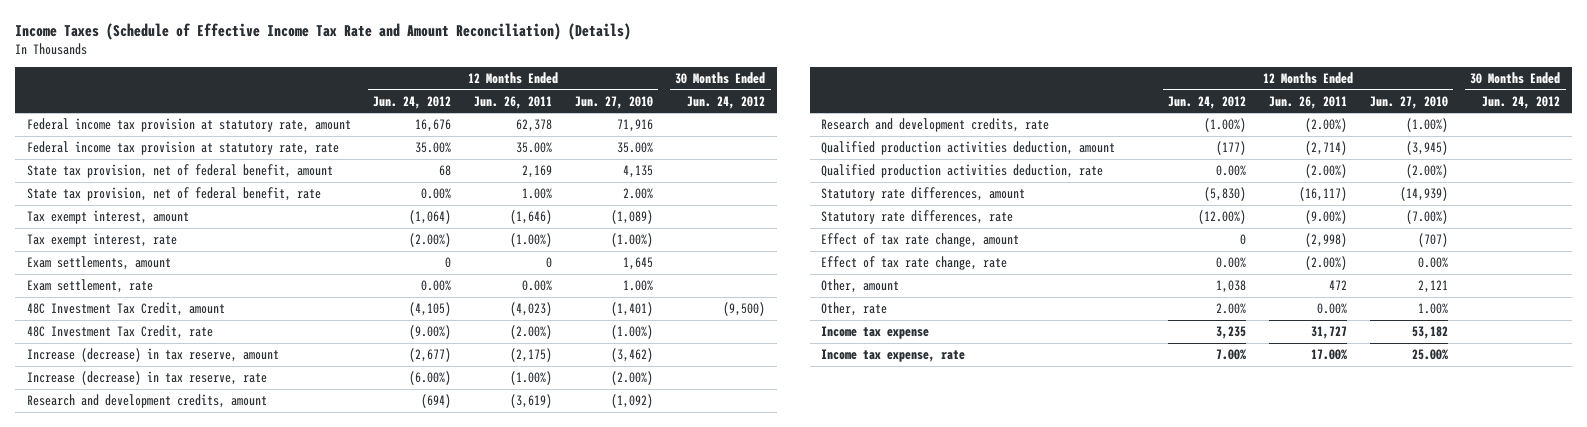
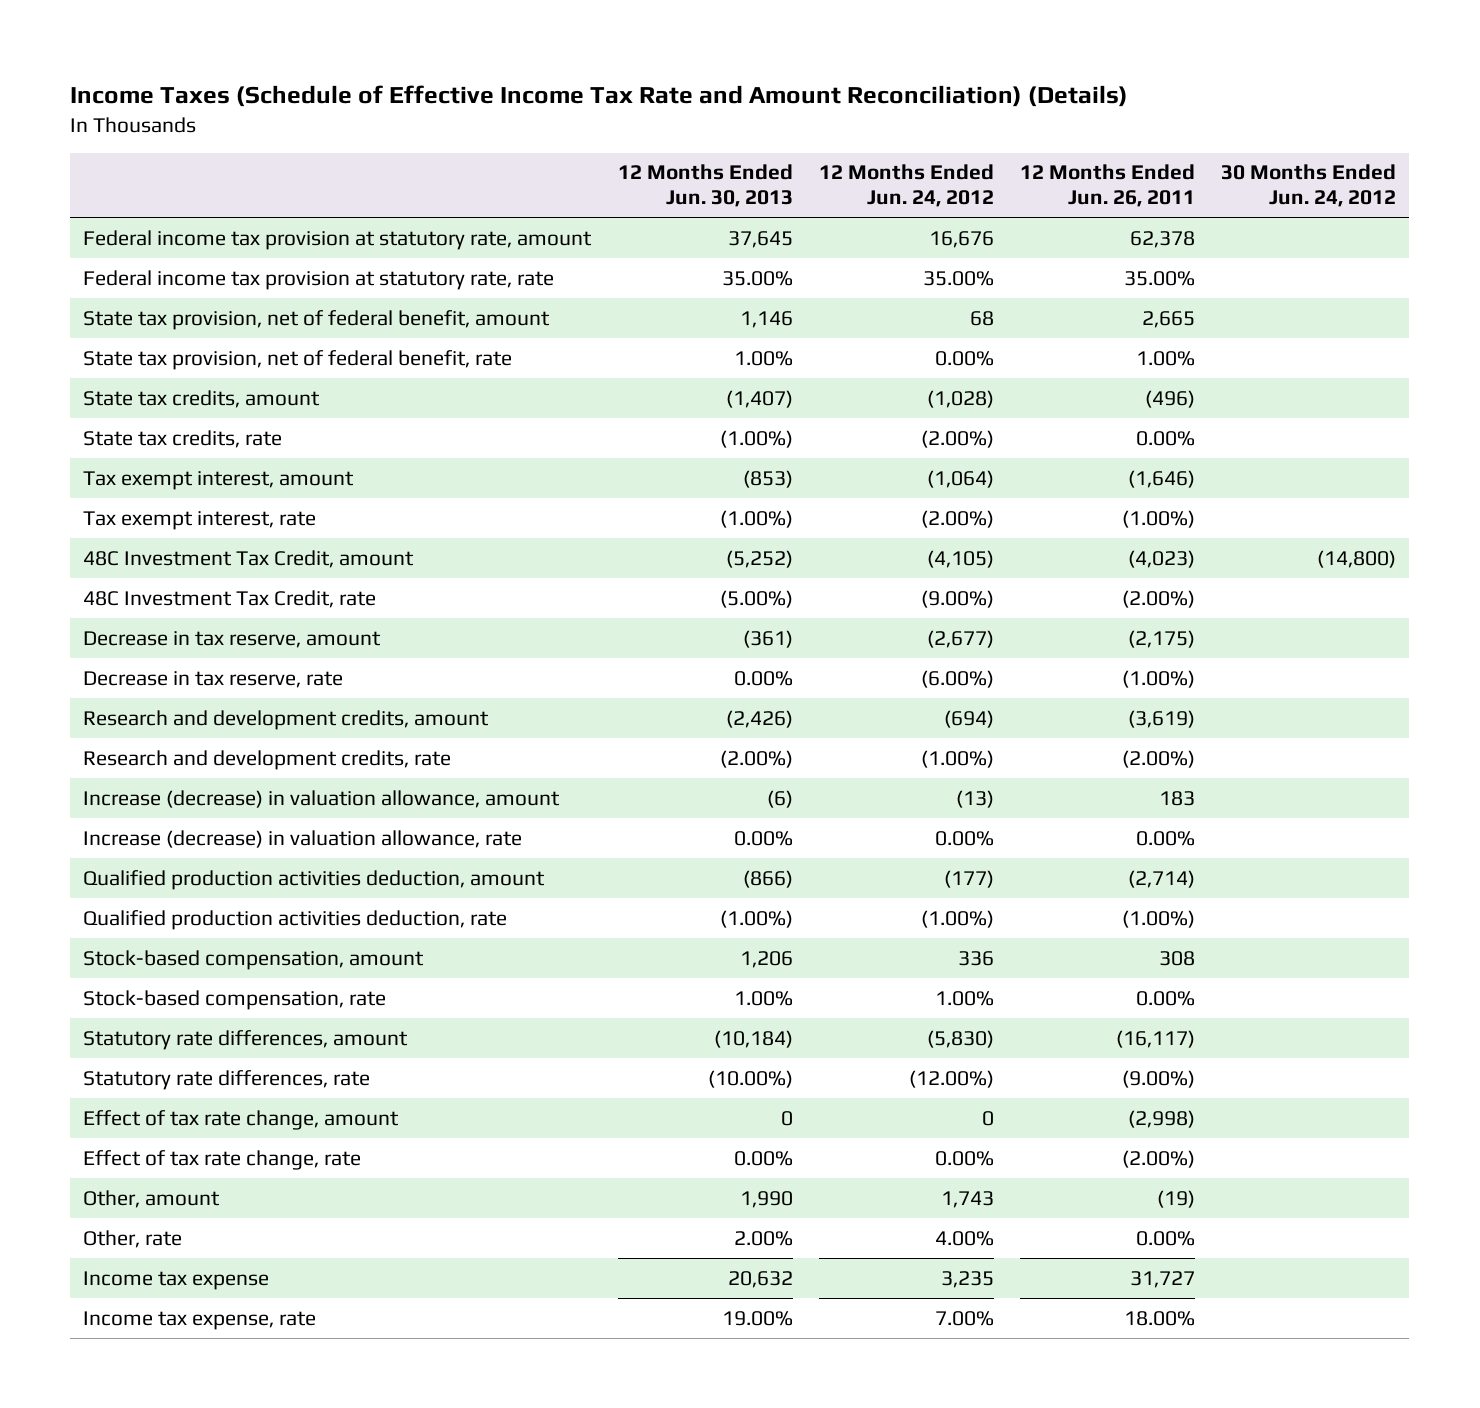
[574,95,653,109] Jun. 27, 2010 -> none
none -> [617,164,793,208] 12 Months Ended Jun. 30, 2013
[522,164,553,178] 2,169 -> [1141,310,1195,328] 2,665
none -> [83,389,321,408] State tax credits, amount
none -> [83,429,283,448] State tax credits, rate
[26,255,171,270] Exam settlements, amount -> none
[26,278,153,293] Exam settlement, rate -> none
[723,301,766,316] (9,500) -> [1317,549,1397,568] (14,800)
[26,347,279,362] Increase (decrease) in tax reserve, amount -> [83,630,382,648] Decrease in tax reserve, amount
[26,370,267,385] Increase (decrease) in tax reserve, rate -> [83,670,344,688] Decrease in tax reserve, rate
none -> [83,789,561,808] Increase (decrease) in valuation allowance, amount
none -> [83,829,523,848] Increase (decrease) in valuation allowance, rate
[1216,164,1247,176] 0.00% -> [920,909,994,928] (1.00%)
[1304,163,1347,178] (2.00%) -> [1121,909,1195,928] (1.00%)
none -> [83,949,425,970] Stock-based compensation, amount
none -> [83,989,387,1010] Stock-based compensation, rate
[1216,279,1247,293] 1,038 -> [940,1190,994,1208] 1,743
[1328,279,1347,290] 472 -> [1156,1189,1195,1208] (19)
[1216,302,1247,314] 2.00% -> [934,1230,994,1246] 4.00%
[1310,348,1347,360] 17.00% -> [1123,1310,1195,1326] 18.00%

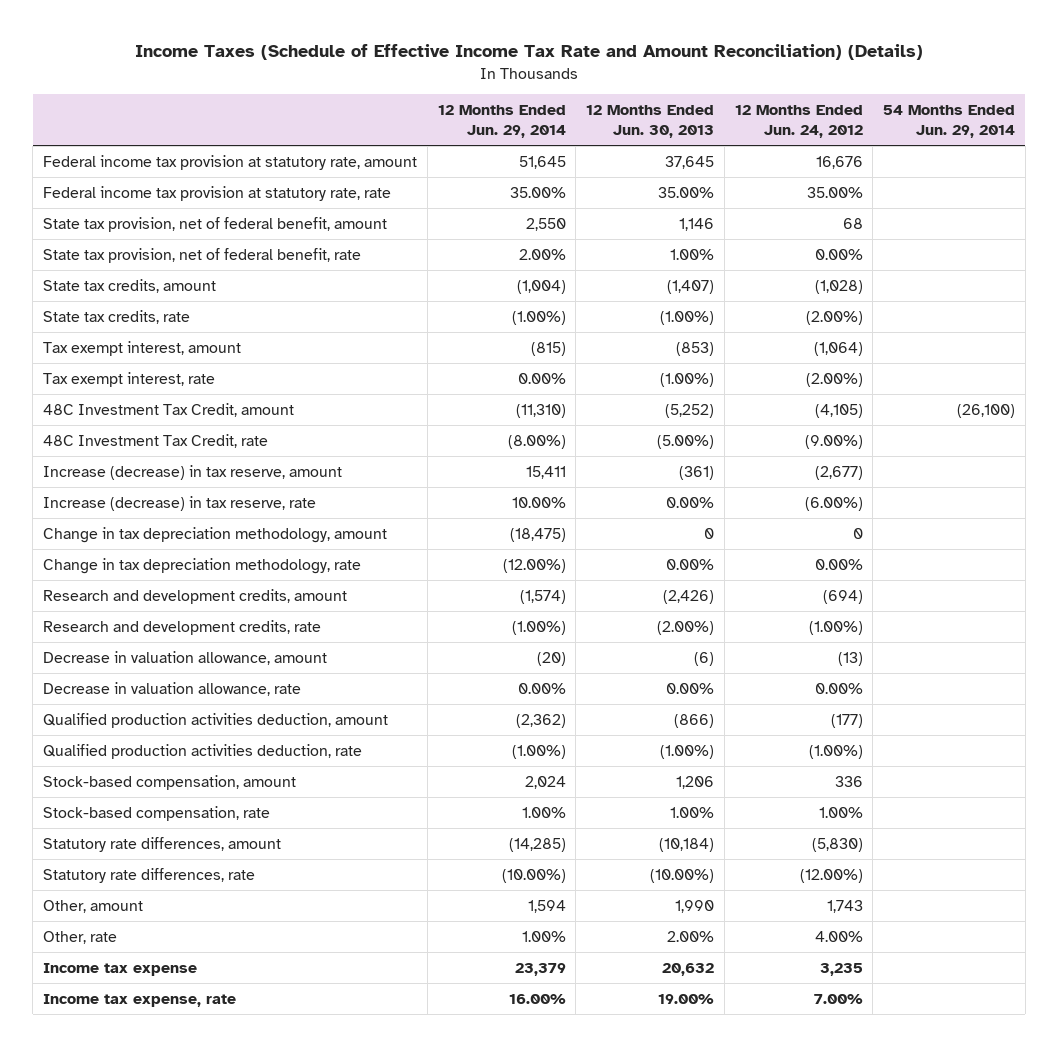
[1019,164,1195,208] 12 Months Ended Jun. 26, 2011 -> none
[1221,164,1397,208] 30 Months Ended Jun. 24, 2012 -> none
none -> [437,105,566,139] 12 Months Ended Jun. 29, 2014
none -> [883,105,1016,139] 54 Months Ended Jun. 29, 2014
[83,630,382,648] Decrease in tax reserve, amount -> [43,464,343,480] Increase (decrease) in tax reserve, amount
[83,670,344,688] Decrease in tax reserve, rate -> [43,495,317,511] Increase (decrease) in tax reserve, rate
none -> [43,526,388,543] Change in tax depreciation methodology, amount
none -> [43,557,362,574] Change in tax depreciation methodology, rate
[83,789,561,808] Increase (decrease) in valuation allowance, amount -> [43,650,328,665] Decrease in valuation allowance, amount
[83,829,523,848] Increase (decrease) in valuation allowance, rate -> [43,681,302,696] Decrease in valuation allowance, rate
[83,1109,400,1130] Effect of tax rate change, amount -> none
[83,1149,362,1170] Effect of tax rate change, rate -> none

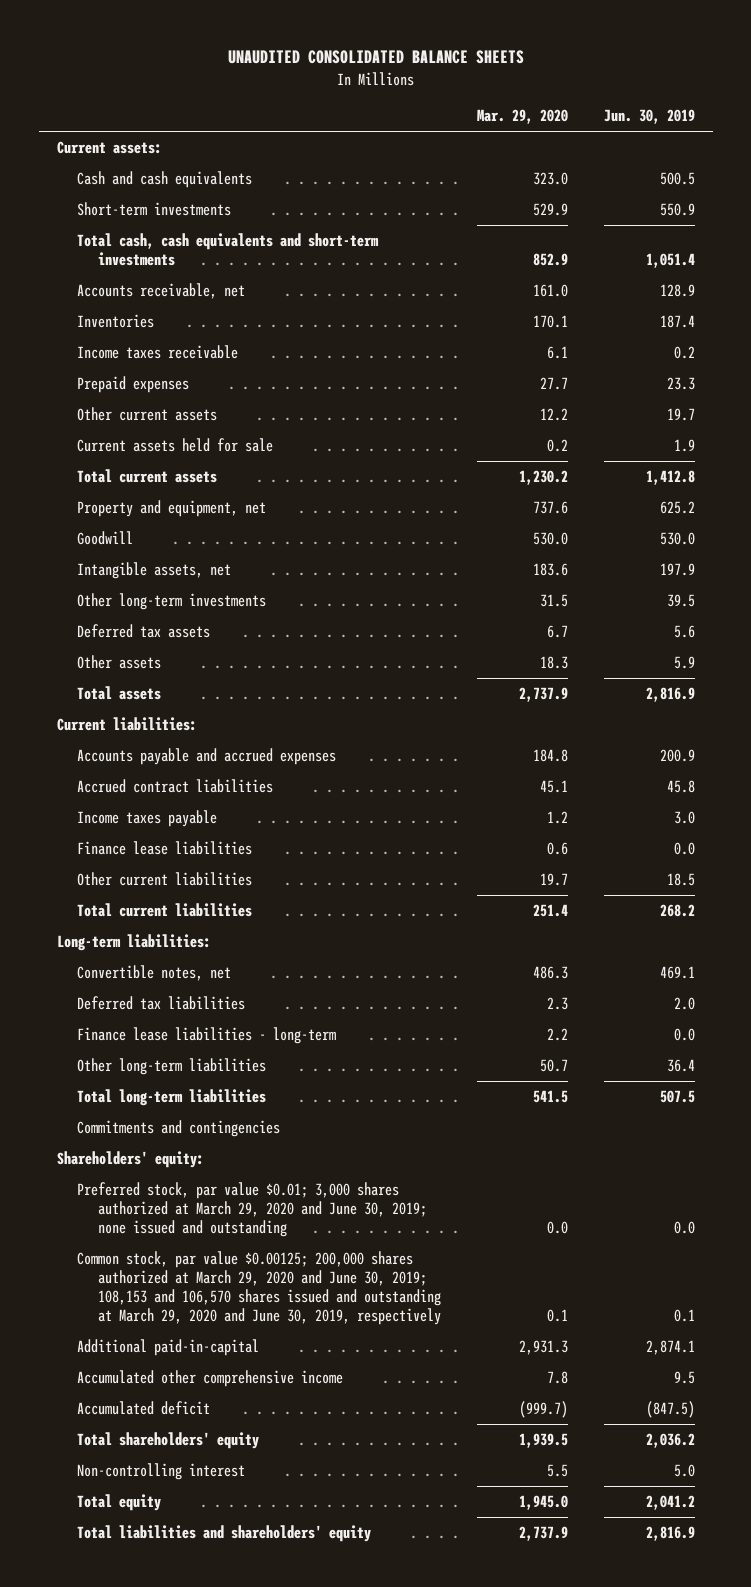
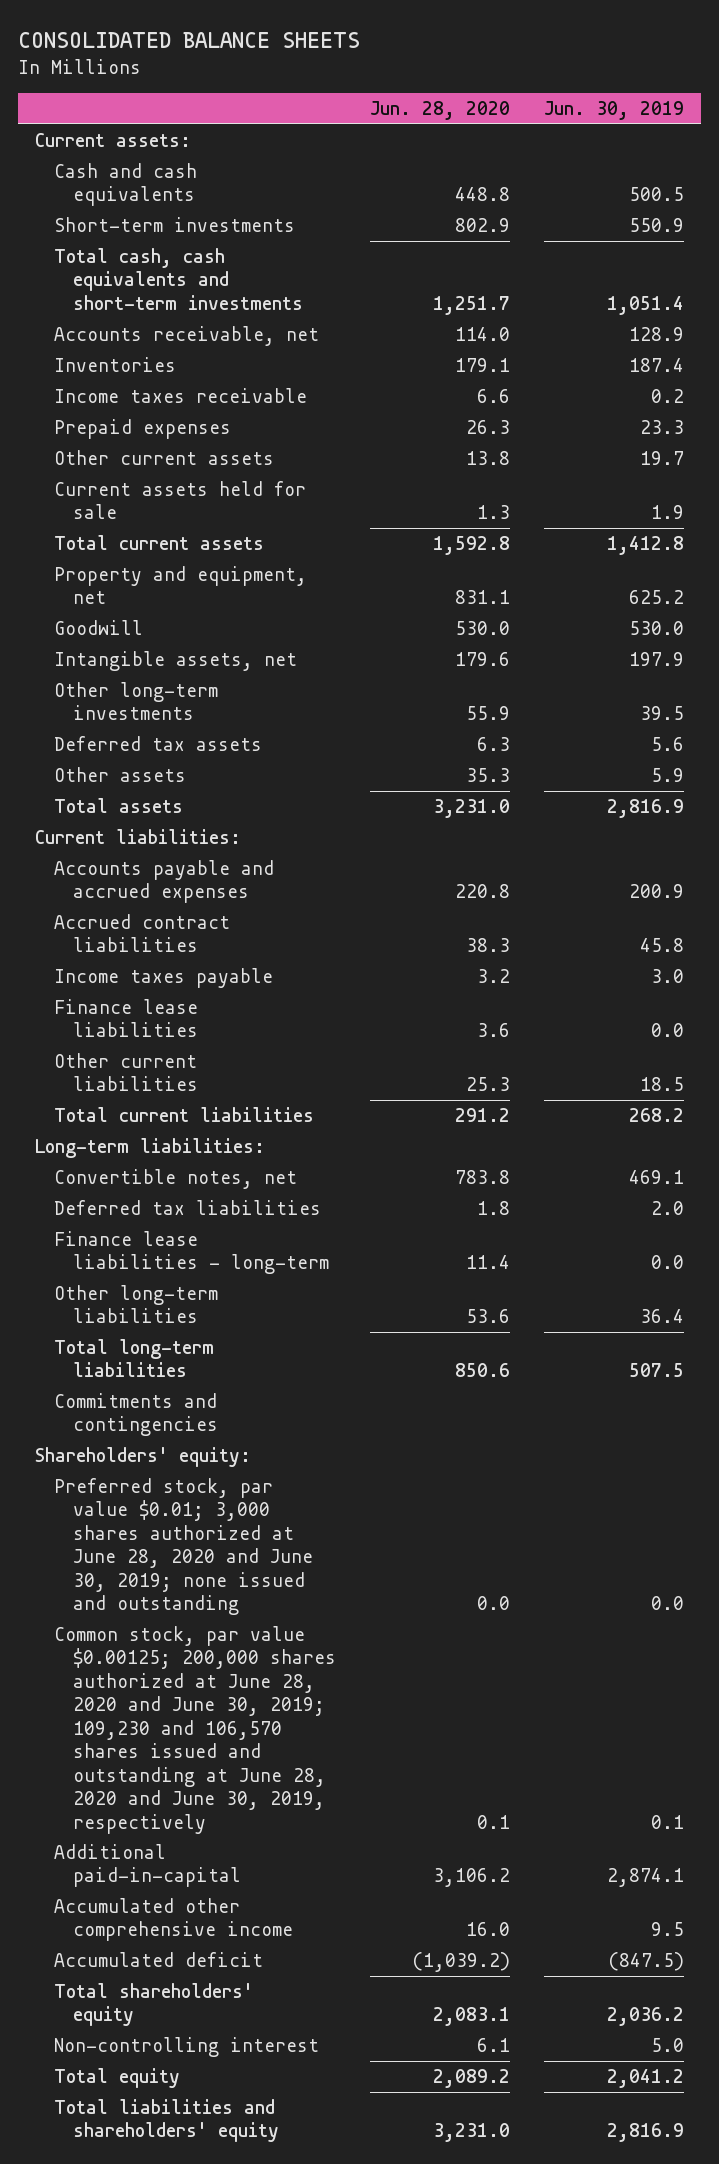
[227,50,524,65] UNAUDITED CONSOLIDATED BALANCE SHEETS -> [18,32,361,49] CONSOLIDATED BALANCE SHEETS
[476,109,568,125] Mar. 29, 2020 -> none
none -> [369,101,510,121] Jun. 28, 2020
[77,1181,427,1237] Preferred stock, par value $0.01; 3,000 shares authorized at March 29, 2020 and June 30, 2019; none issued and outstanding -> [54,1477,313,1616] Preferred stock, par value $0.01; 3,000 shares authorized at June 28, 2020 and June 30, 2019; none issued and outstanding
[77,1250,441,1325] Common stock, par value $0.00125; 200,000 shares authorized at March 29, 2020 and June 30, 2019; 108,153 and 106,570 shares issued and outstanding at March 29, 2020 and June 30, 2019, respectively -> [54,1625,336,1834] Common stock, par value $0.00125; 200,000 shares authorized at June 28, 2020 and June 30, 2019; 109,230 and 106,570 shares issued and outstanding at June 28, 2020 and June 30, 2019, respectively

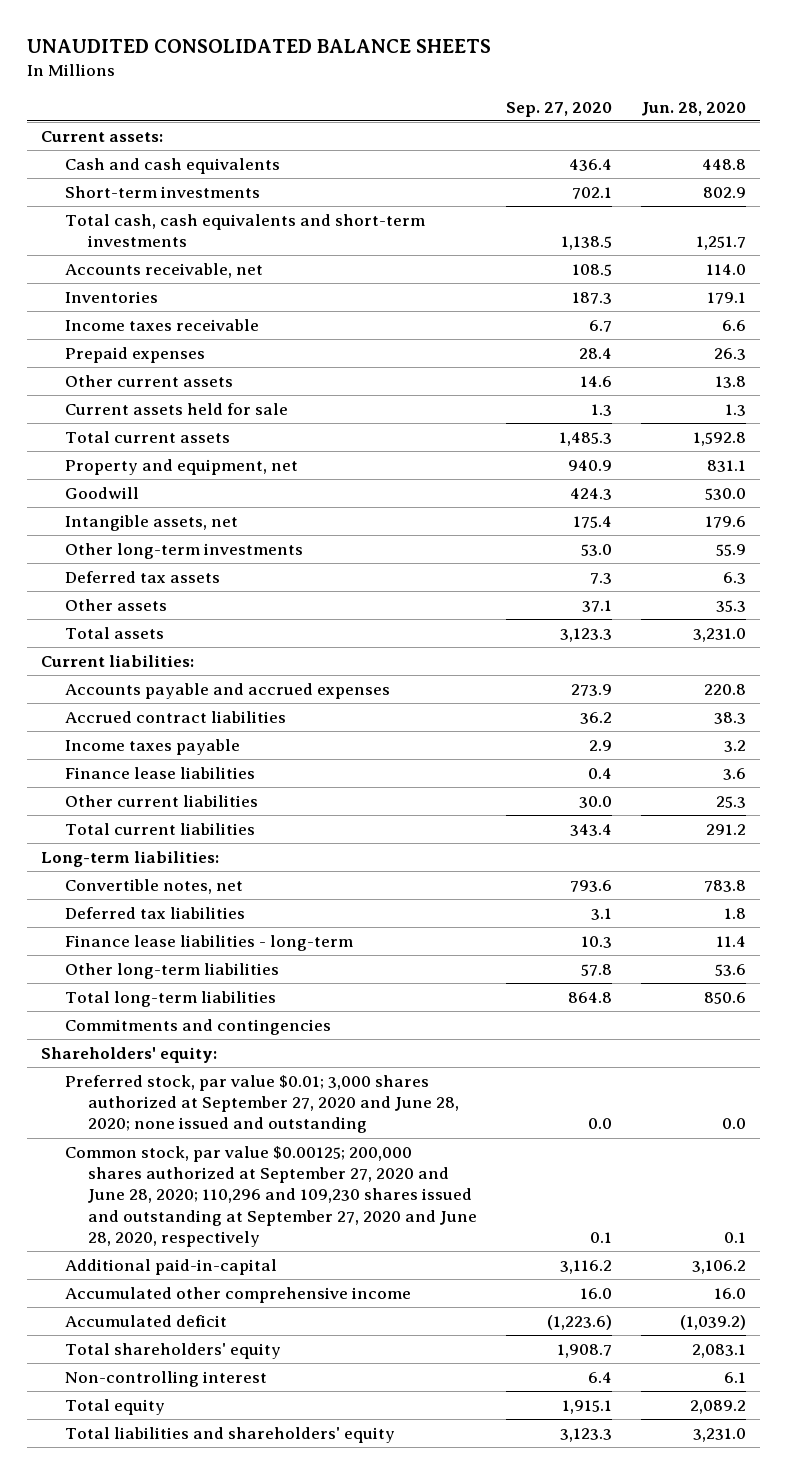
[18,32,361,49] CONSOLIDATED BALANCE SHEETS -> [26,39,491,54] UNAUDITED CONSOLIDATED BALANCE SHEETS
[543,101,684,121] Jun. 30, 2019 -> none
none -> [505,101,612,117] Sep. 27, 2020
[54,1477,313,1616] Preferred stock, par value $0.01; 3,000 shares authorized at June 28, 2020 and June 30, 2019; none issued and outstanding -> [64,1074,460,1134] Preferred stock, par value $0.01; 3,000 shares authorized at September 27, 2020 and June 28, 2020; none issued and outstanding
[54,1625,336,1834] Common stock, par value $0.00125; 200,000 shares authorized at June 28, 2020 and June 30, 2019; 109,230 and 106,570 shares issued and outstanding at June 28, 2020 and June 30, 2019, respectively -> [64,1145,478,1248] Common stock, par value $0.00125; 200,000 shares authorized at September 27, 2020 and June 28, 2020; 110,296 and 109,230 shares issued and outstanding at September 27, 2020 and June 28, 2020, respectively

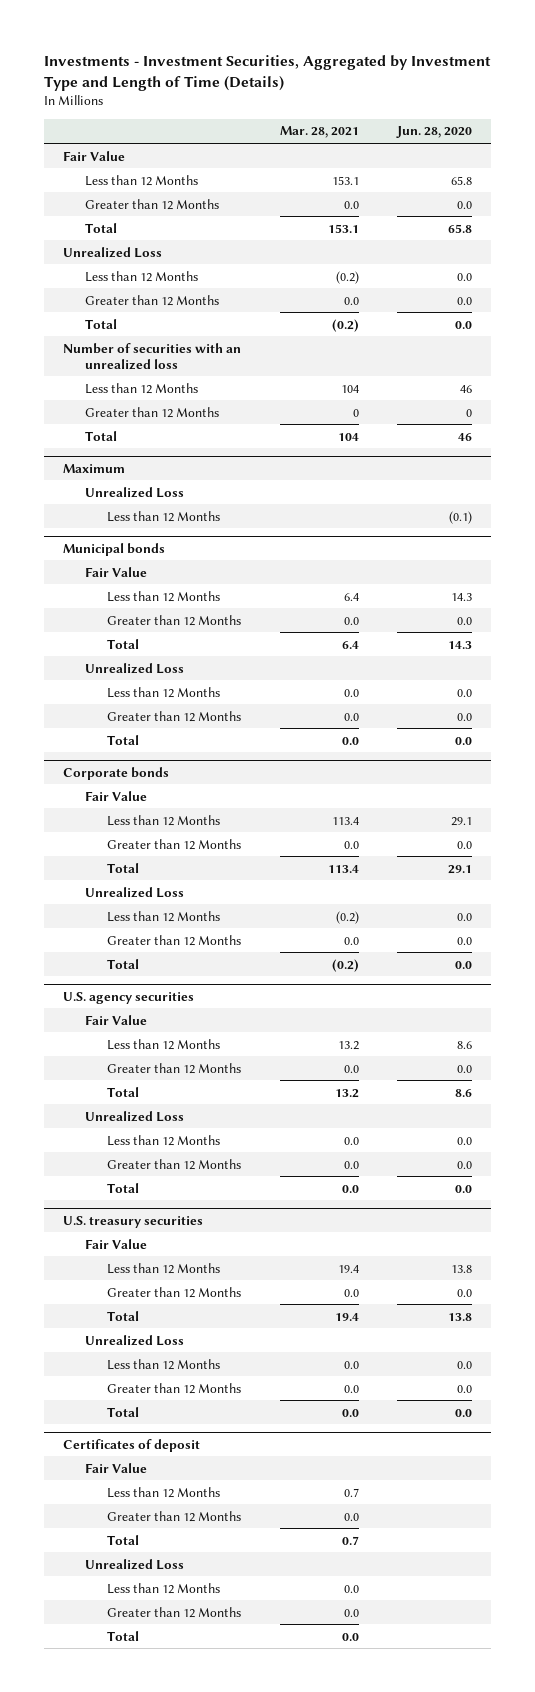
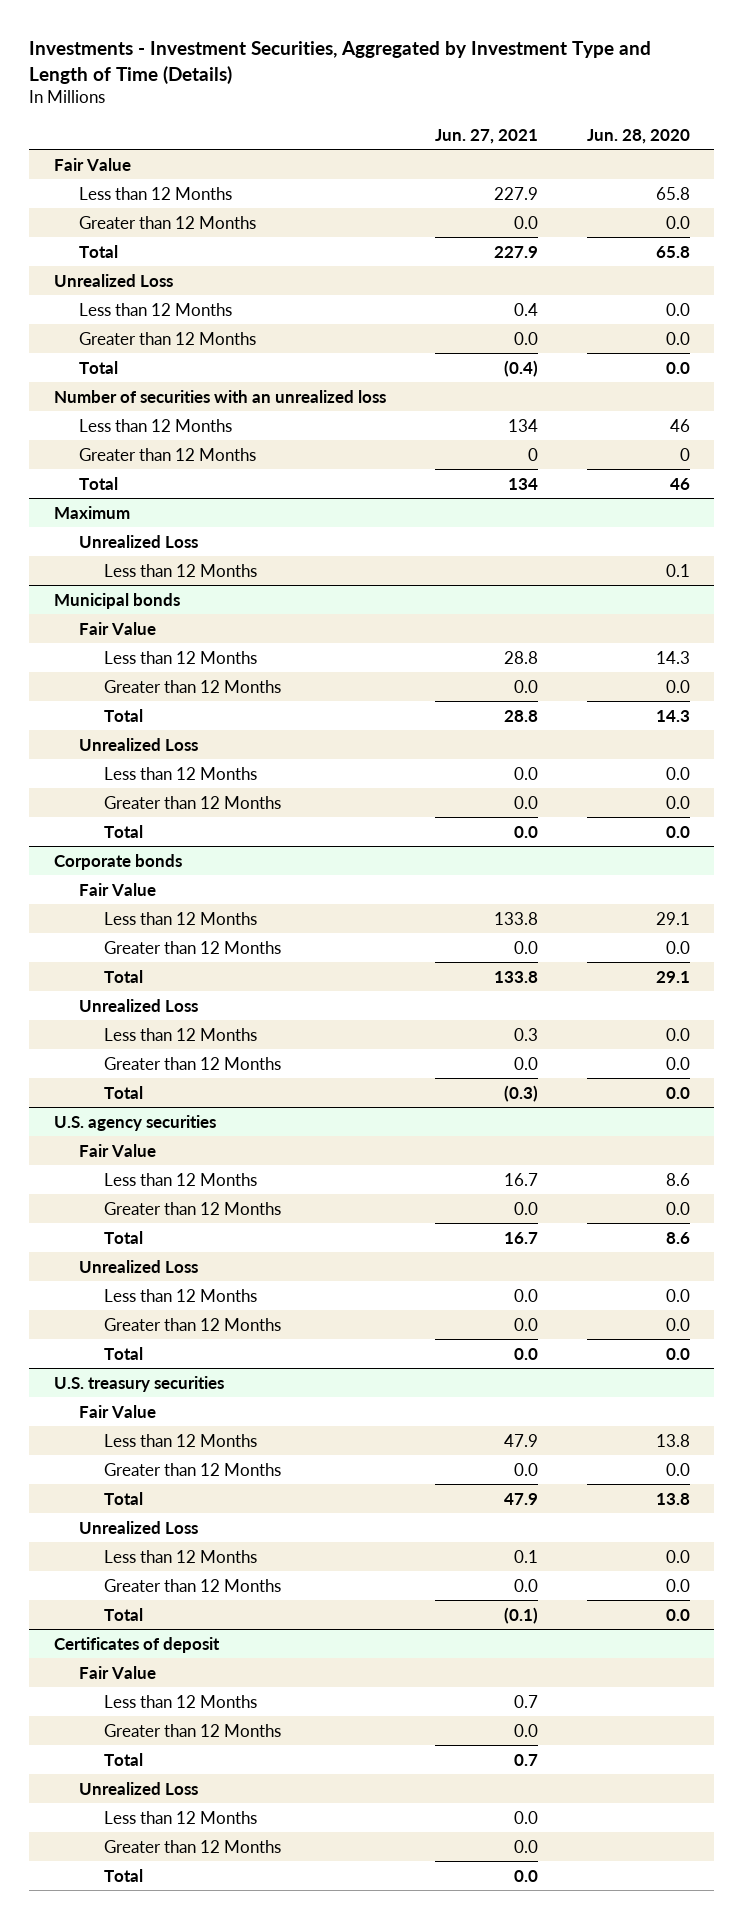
[279,126,359,139] Mar. 28, 2021 -> none
none -> [434,128,538,144] Jun. 27, 2021
[448,510,472,524] (0.1) -> [665,563,690,577] 0.1

